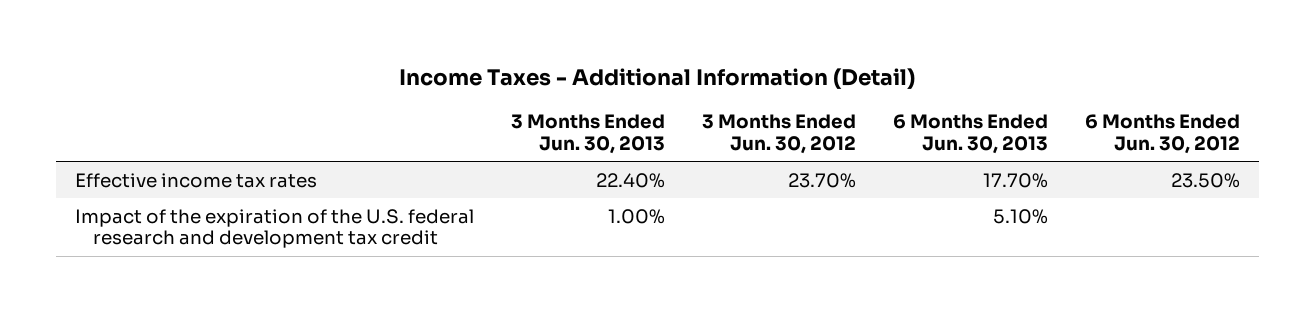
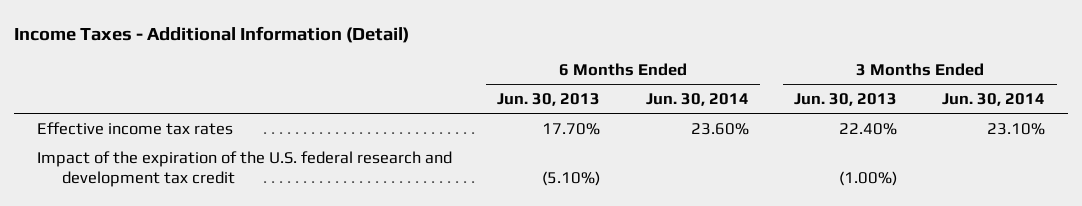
[701,114,856,154] 3 Months Ended Jun. 30, 2012 -> none
[1085,114,1241,154] 6 Months Ended Jun. 30, 2012 -> none
none -> [645,93,749,107] Jun. 30, 2014
none -> [942,93,1046,107] Jun. 30, 2014
[607,208,665,224] 1.00% -> [839,171,898,187] (1.00%)
[993,208,1049,224] 5.10% -> [542,171,601,187] (5.10%)

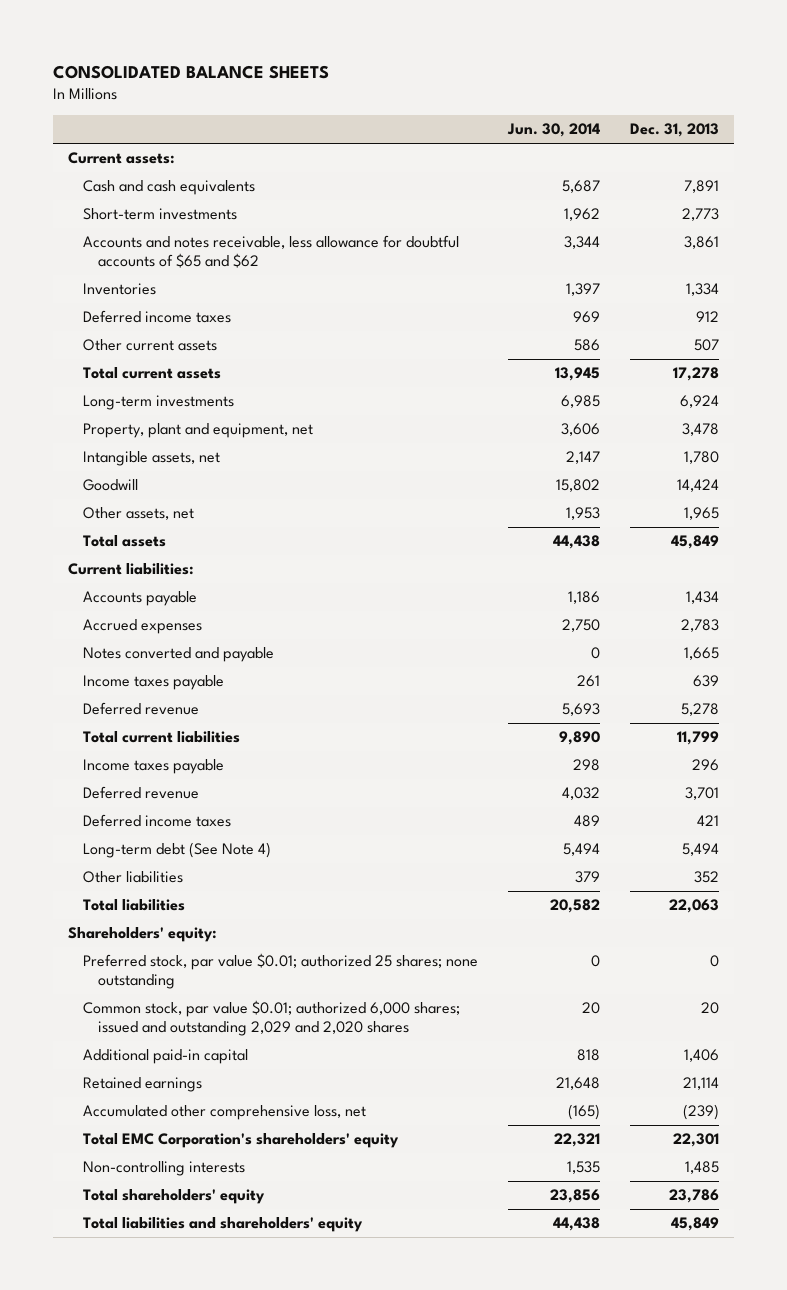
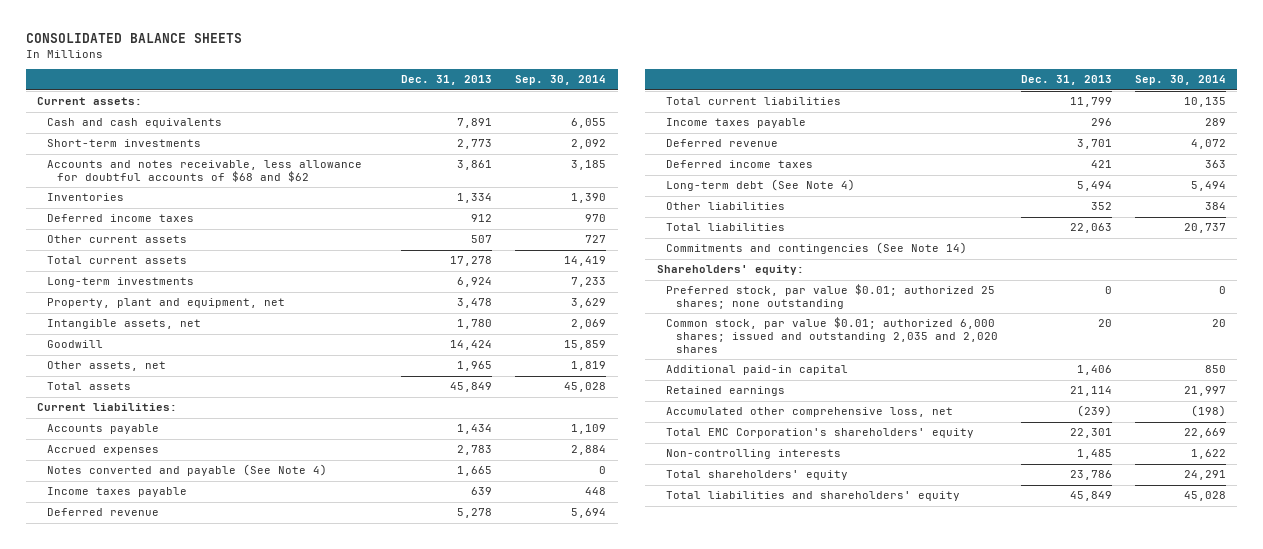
[507,123,601,138] Jun. 30, 2014 -> none
none -> [515,75,607,86] Sep. 30, 2014
[83,235,460,269] Accounts and notes receivable, less allowance for doubtful accounts of $65 and $62 -> [46,160,362,183] Accounts and notes receivable, less allowance for doubtful accounts of $68 and $62
[83,647,275,663] Notes converted and payable -> [46,464,327,477] Notes converted and payable (See Note 4)
none -> [666,242,968,255] Commitments and contingencies (See Note 14)
[83,1000,461,1037] Common stock, par value $0.01; authorized 6,000 shares; issued and outstanding 2,029 and 2,020 shares -> [666,317,999,353] Common stock, par value $0.01; authorized 6,000 shares; issued and outstanding 2,035 and 2,020 shares

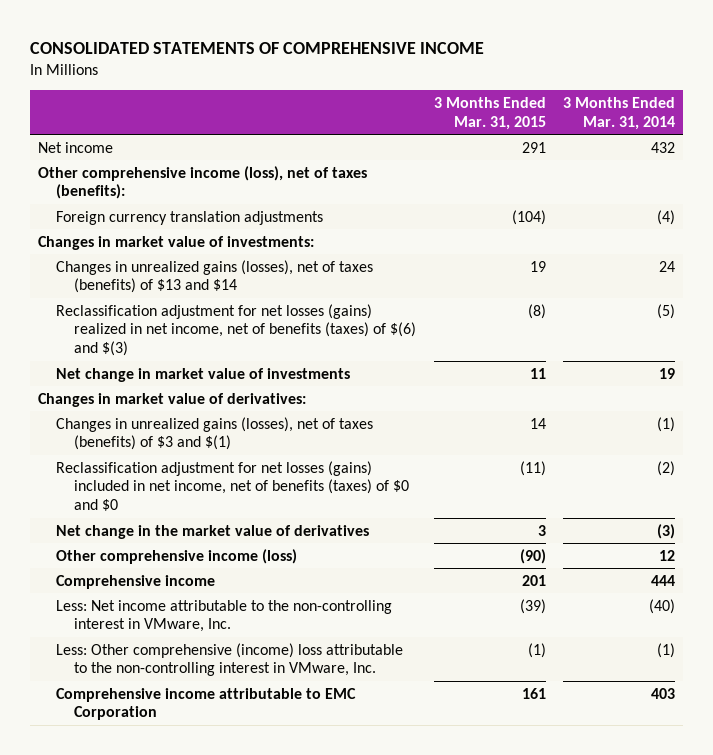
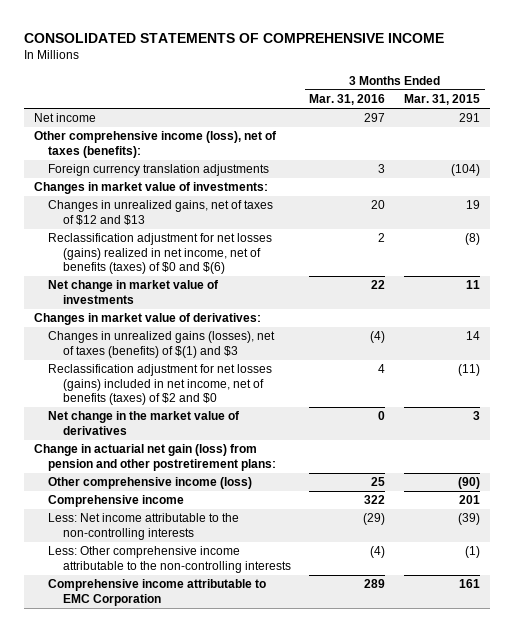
[562,97,675,130] 3 Months Ended Mar. 31, 2014 -> none
none -> [309,94,386,106] Mar. 31, 2016
[56,259,374,294] Changes in unrealized gains (losses), net of taxes (benefits) of $13 and $14 -> [48,200,274,225] Changes in unrealized gains, net of taxes of $12 and $13
[56,303,417,357] Reclassification adjustment for net losses (gains) realized in net income, net of benefits (taxes) of $(6) and $(3) -> [48,233,273,274] Reclassification adjustment for net losses (gains) realized in net income, net of benefits (taxes) of $0 and $(6)
[56,416,374,451] Changes in unrealized gains (losses), net of taxes (benefits) of $3 and $(1) -> [48,331,276,358] Changes in unrealized gains (losses), net of taxes (benefits) of $(1) and $3
[56,460,410,512] Reclassification adjustment for net losses (gains) included in net income, net of benefits (taxes) of $0 and $0 -> [48,364,273,405] Reclassification adjustment for net losses (gains) included in net income, net of benefits (taxes) of $2 and $0
none -> [33,444,277,471] Change in actuarial net gain (loss) from pension and other postretirement plans:
[56,599,393,633] Less: Net income attributable to the non-controlling interest in VMware, Inc. -> [48,513,240,540] Less: Net income attributable to the non-controlling interests
[56,642,404,677] Less: Other comprehensive (income) loss attributable to the non-controlling interest in VMware, Inc. -> [48,546,291,573] Less: Other comprehensive income attributable to the non-controlling interests

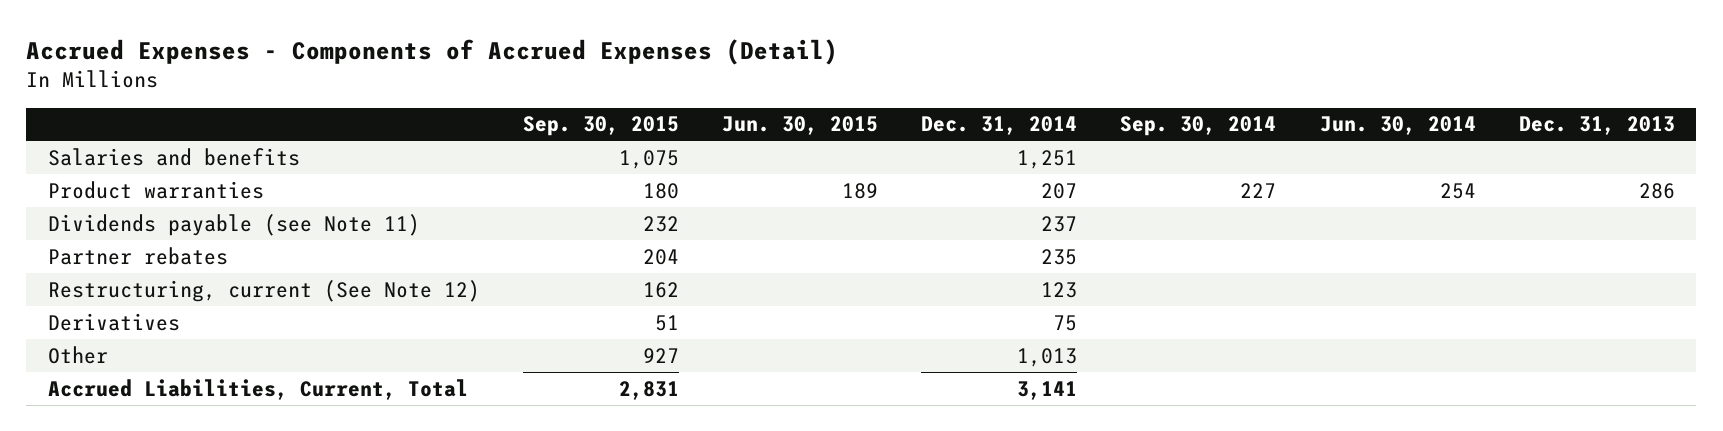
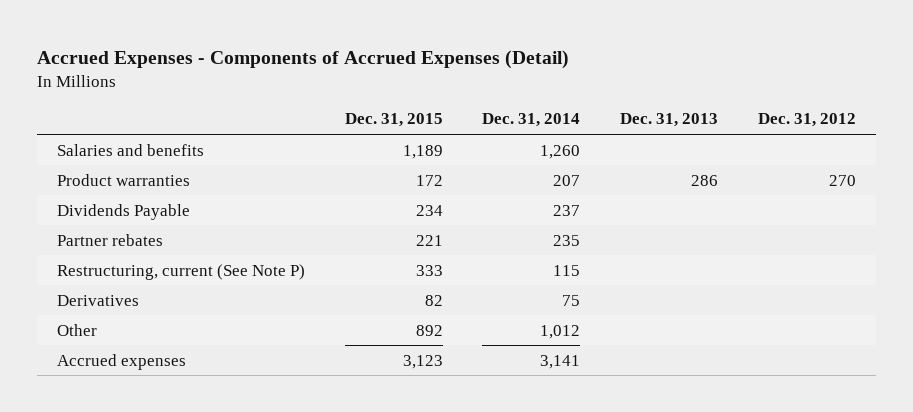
[522,116,679,137] Sep. 30, 2015 -> none
[722,116,879,136] Jun. 30, 2015 -> none
[1120,116,1277,137] Sep. 30, 2014 -> none
[1319,116,1476,136] Jun. 30, 2014 -> none
none -> [344,113,443,128] Dec. 31, 2015
none -> [757,113,856,128] Dec. 31, 2012
[1017,149,1078,169] 1,251 -> [540,144,581,159] 1,260
[47,213,420,236] Dividends payable (see Note 11) -> [56,203,190,220] Dividends Payable
[47,279,480,302] Restructuring, current (See Note 12) -> [56,263,305,280] Restructuring, current (See Note P)
[1041,281,1078,298] 123 -> [553,264,581,276] 115
[1017,347,1078,367] 1,013 -> [540,324,581,339] 1,012
[47,378,468,400] Accrued Liabilities, Current, Total -> [56,353,186,370] Accrued expenses

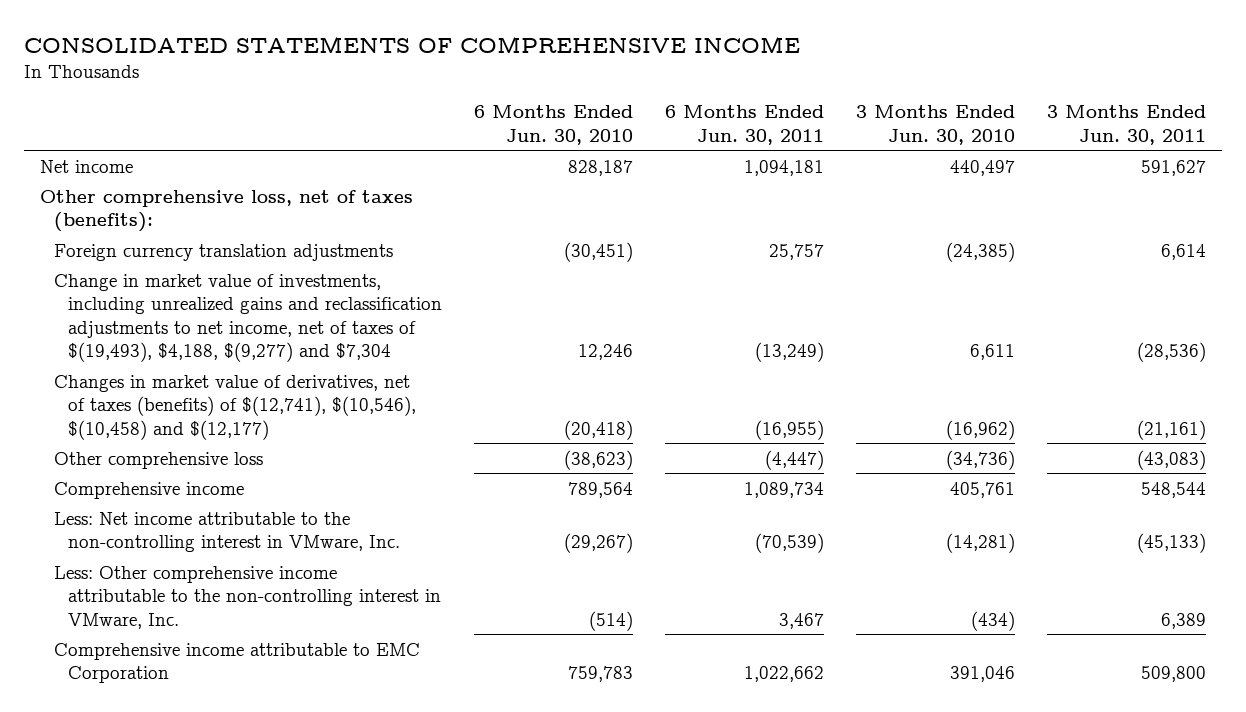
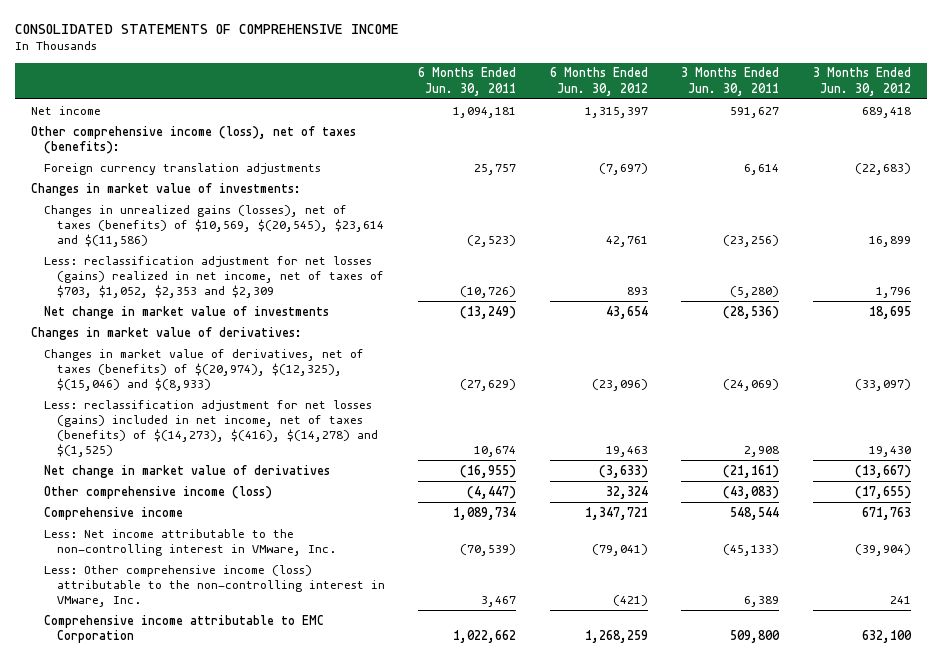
[473,105,633,145] 6 Months Ended Jun. 30, 2010 -> none
[856,105,1016,145] 3 Months Ended Jun. 30, 2010 -> none
none -> [549,67,648,96] 6 Months Ended Jun. 30, 2012
none -> [812,67,911,96] 3 Months Ended Jun. 30, 2012
[39,189,413,233] Other comprehensive loss, net of taxes (benefits): -> [31,125,357,154] Other comprehensive income (loss), net of taxes (benefits):
none -> [31,182,302,196] Changes in market value of investments:
none -> [44,204,385,248] Changes in unrealized gains (losses), net of taxes (benefits) of $10,569, $(20,545), $23,614 and $(11,586)
none -> [44,255,385,299] Less: reclassification adjustment for net losses (gains) realized in net income, net of taxes of $703, $1,052, $2,353 and $2,309
[53,273,442,363] Change in market value of investments, including unrealized gains and reclassification adjustments to net income, net of taxes of $(19,493), $4,188, $(9,277) and $7,304 -> [44,305,330,319] Net change in market value of investments
none -> [31,326,303,340] Changes in market value of derivatives:
[53,374,416,440] Changes in market value of derivatives, net of taxes (benefits) of $(12,741), $(10,546), $(10,458) and $(12,177) -> [44,348,365,392] Changes in market value of derivatives, net of taxes (benefits) of $(20,974), $(12,325), $(15,046) and $(8,933)
[754,419,824,440] (16,955) -> [460,379,517,392] (27,629)
[1137,419,1207,440] (21,161) -> [723,379,780,392] (24,069)
none -> [44,399,379,458] Less: reclassification adjustment for net losses (gains) included in net income, net of taxes (benefits) of $(14,273), $(416), $(14,278) and $(1,525)
none -> [44,464,331,478] Net change in market value of derivatives
[53,451,263,469] Other comprehensive loss -> [44,485,273,499] Other comprehensive income (loss)
[53,565,441,629] Less: Other comprehensive income attributable to the non-controlling interest in VMware, Inc. -> [44,564,386,608] Less: Other comprehensive income (loss) attributable to the non-controlling interest in VMware, Inc.

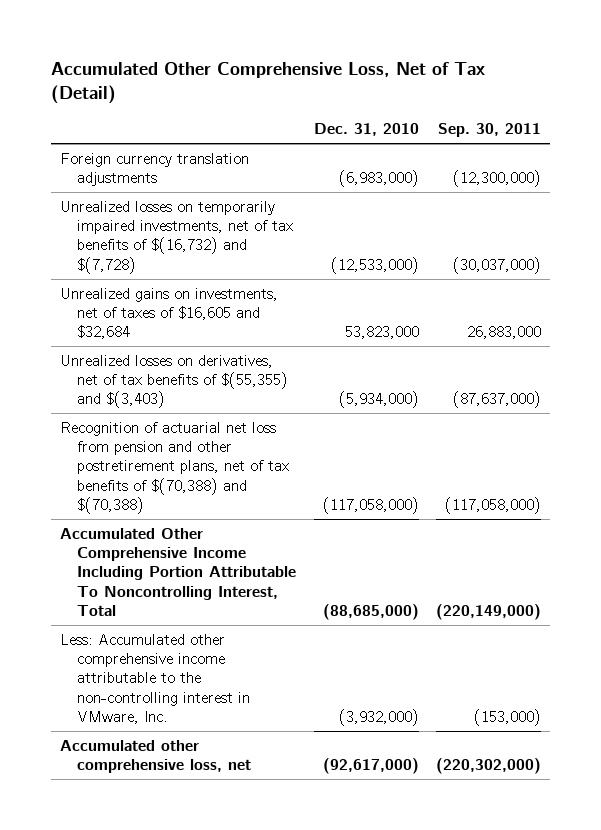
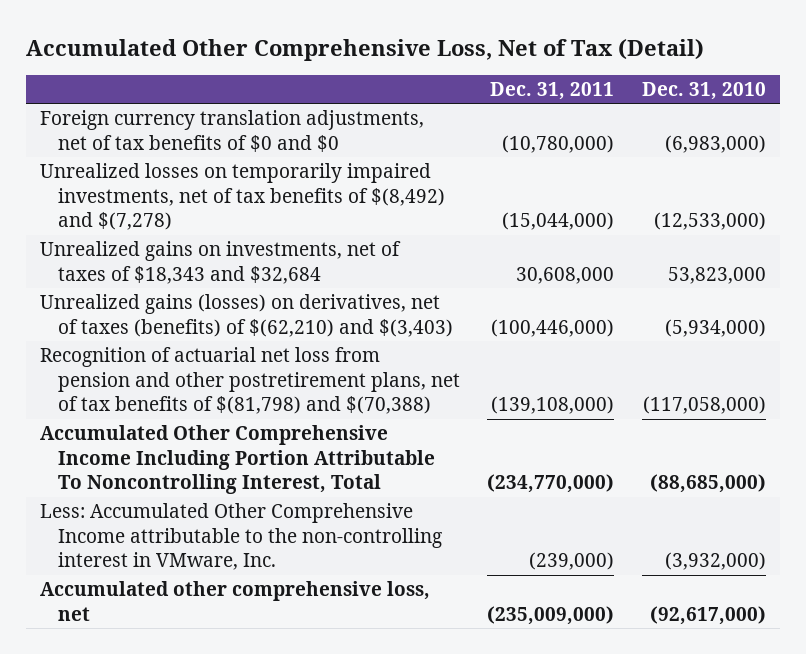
[438,123,542,138] Sep. 30, 2011 -> none
none -> [490,81,615,100] Dec. 31, 2011
[59,152,249,186] Foreign currency translation adjustments -> [39,110,424,152] Foreign currency translation adjustments, net of tax benefits of $0 and $0
[59,200,294,274] Unrealized losses on temporarily impaired investments, net of tax benefits of $(16,732) and $(7,728) -> [39,163,445,231] Unrealized losses on temporarily impaired investments, net of tax benefits of $(8,492) and $(7,278)
[59,287,278,340] Unrealized gains on investments, net of taxes of $16,605 and $32,684 -> [39,241,401,284] Unrealized gains on investments, net of taxes of $18,343 and $32,684
[59,354,289,409] Unrealized losses on derivatives, net of tax benefits of $(55,355) and $(3,403) -> [39,294,453,337] Unrealized gains (losses) on derivatives, net of taxes (benefits) of $(62,210) and $(3,403)
[59,421,290,515] Recognition of actuarial net loss from pension and other postretirement plans, net of tax benefits of $(70,388) and $(70,388) -> [39,347,460,415] Recognition of actuarial net loss from pension and other postretirement plans, net of tax benefits of $(81,798) and $(70,388)
[59,633,251,725] Less: Accumulated other comprehensive income attributable to the non-controlling interest in VMware, Inc. -> [39,503,442,571] Less: Accumulated Other Comprehensive Income attributable to the non-controlling interest in VMware, Inc.

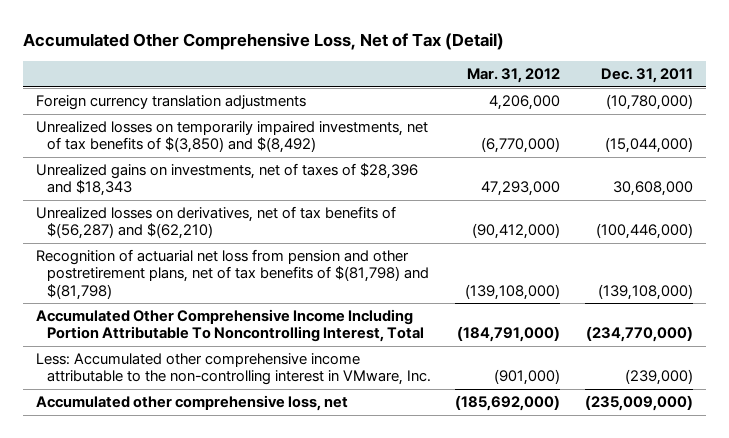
[642,81,767,100] Dec. 31, 2010 -> none
none -> [467,68,561,84] Mar. 31, 2012
[39,110,424,152] Foreign currency translation adjustments, net of tax benefits of $0 and $0 -> [35,95,306,111] Foreign currency translation adjustments
[39,163,445,231] Unrealized losses on temporarily impaired investments, net of tax benefits of $(8,492) and $(7,278) -> [35,121,428,154] Unrealized losses on temporarily impaired investments, net of tax benefits of $(3,850) and $(8,492)
[39,241,401,284] Unrealized gains on investments, net of taxes of $18,343 and $32,684 -> [35,163,418,197] Unrealized gains on investments, net of taxes of $28,396 and $18,343
[39,294,453,337] Unrealized gains (losses) on derivatives, net of taxes (benefits) of $(62,210) and $(3,403) -> [35,206,396,240] Unrealized losses on derivatives, net of tax benefits of $(56,287) and $(62,210)
[39,347,460,415] Recognition of actuarial net loss from pension and other postretirement plans, net of tax benefits of $(81,798) and $(70,388) -> [35,249,429,300] Recognition of actuarial net loss from pension and other postretirement plans, net of tax benefits of $(81,798) and $(81,798)
[39,503,442,571] Less: Accumulated Other Comprehensive Income attributable to the non-controlling interest in VMware, Inc. -> [35,353,431,386] Less: Accumulated other comprehensive income attributable to the non-controlling interest in VMware, Inc.

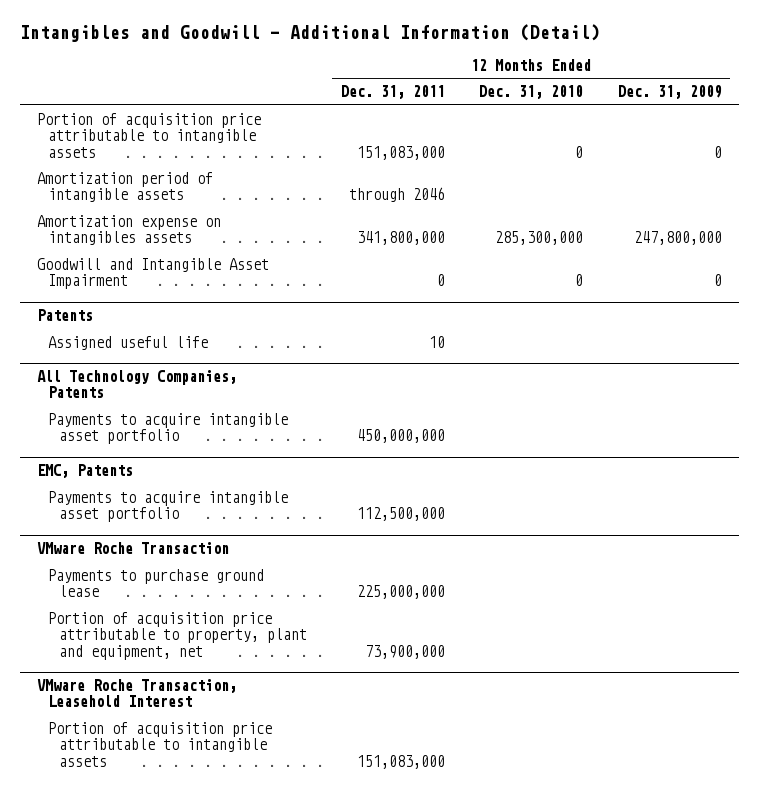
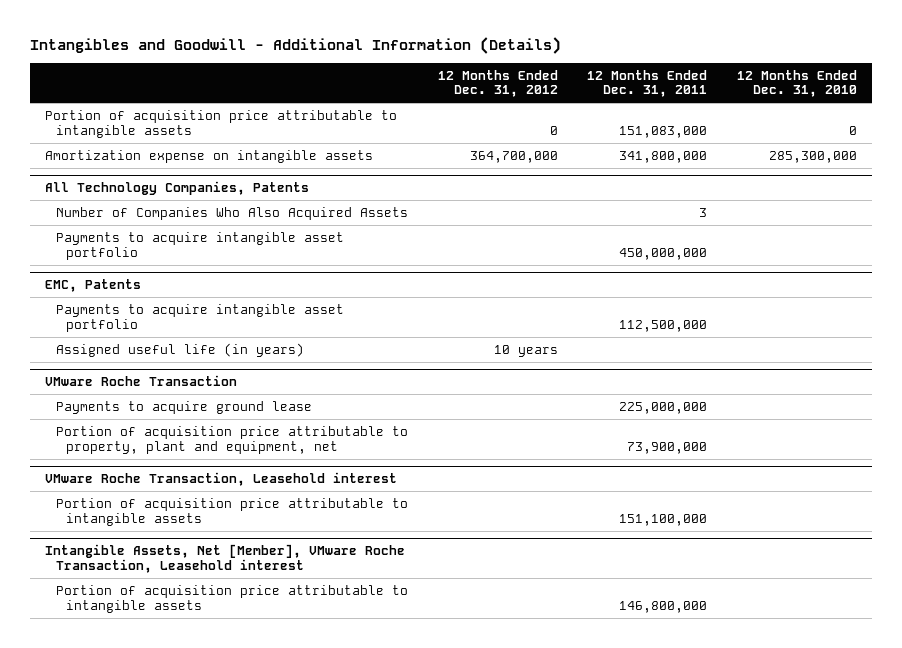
[19,24,600,43] Intangibles and Goodwill - Additional Information (Detail) -> [30,37,562,55] Intangibles and Goodwill - Additional Information (Details)
[617,85,722,100] Dec. 31, 2009 -> none
none -> [437,69,558,98] 12 Months Ended Dec. 31, 2012
[36,172,213,203] Amortization period of intangible assets -> none
[36,258,269,290] Goodwill and Intangible Asset Impairment -> none
[36,309,93,322] Patents -> none
[47,336,208,351] Assigned useful life -> none
[36,215,221,246] Amortization expense on intangibles assets -> [45,149,374,163] Amortization expense on intangible assets
none -> [55,206,408,220] Number of Companies Who Also Acquired Assets
none -> [55,342,304,357] Assigned useful life (in years)
[47,569,264,598] Payments to purchase ground lease -> [55,400,312,414] Payments to acquire ground lease
[36,679,237,708] VMware Roche Transaction, Leasehold Interest -> [45,472,398,487] VMware Roche Transaction, Leasehold interest
[356,754,445,769] 151,083,000 -> [619,513,708,526] 151,100,000
none -> [45,544,406,574] Intangible Assets, Net [Member], VMware Roche Transaction, Leasehold interest
none -> [55,584,408,613] Portion of acquisition price attributable to intangible assets

